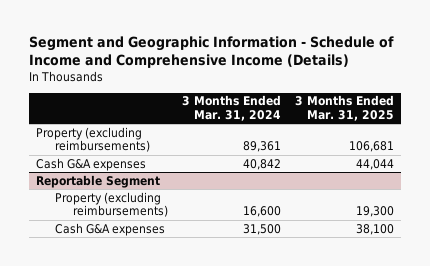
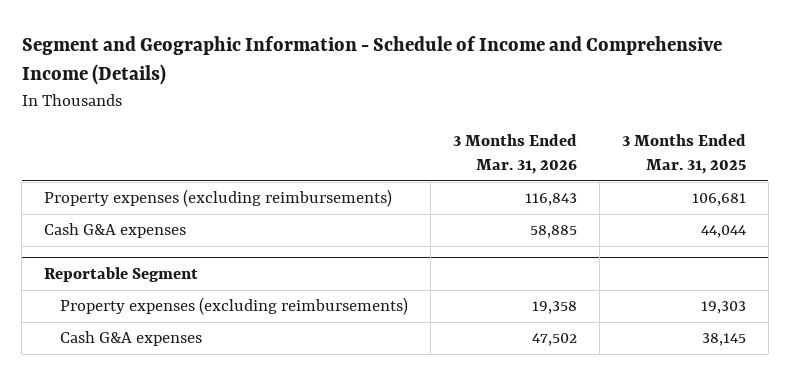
[182,95,282,122] 3 Months Ended Mar. 31, 2024 -> none
none -> [452,133,577,174] 3 Months Ended Mar. 31, 2026
[36,126,150,153] Property (excluding reimbursements) -> [44,189,393,208] Property expenses (excluding reimbursements)
[54,191,169,218] Property (excluding reimbursements) -> [59,297,408,316] Property expenses (excluding reimbursements)
[355,206,394,218] 19,300 -> [700,301,746,315] 19,303
[355,223,394,235] 38,100 -> [701,333,746,347] 38,145

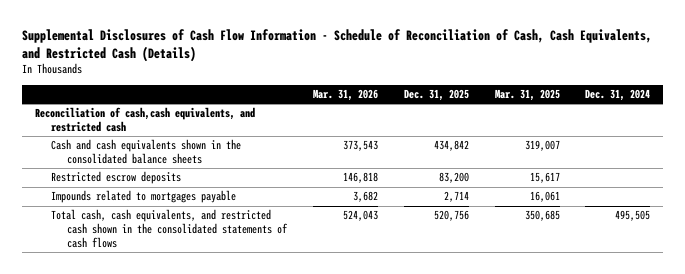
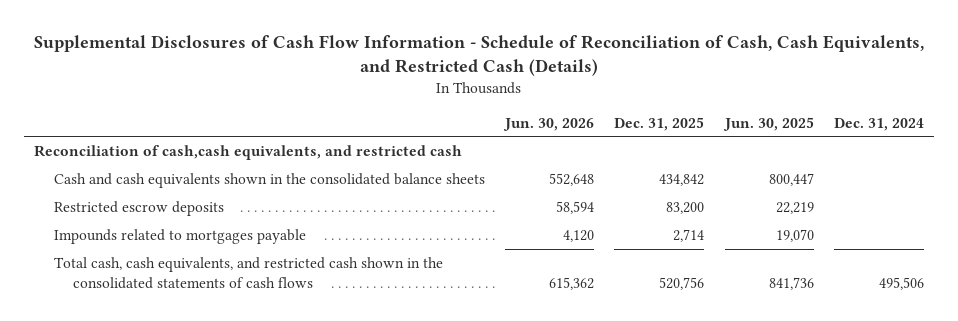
[313,89,379,102] Mar. 31, 2026 -> none
[494,89,560,102] Mar. 31, 2025 -> none
none -> [503,117,595,131] Jun. 30, 2026
none -> [722,116,814,131] Jun. 30, 2025
[615,210,651,222] 495,505 -> [878,276,924,290] 495,506

